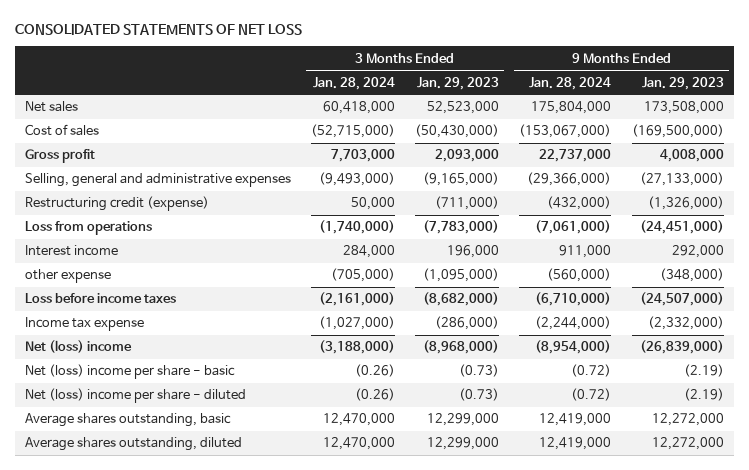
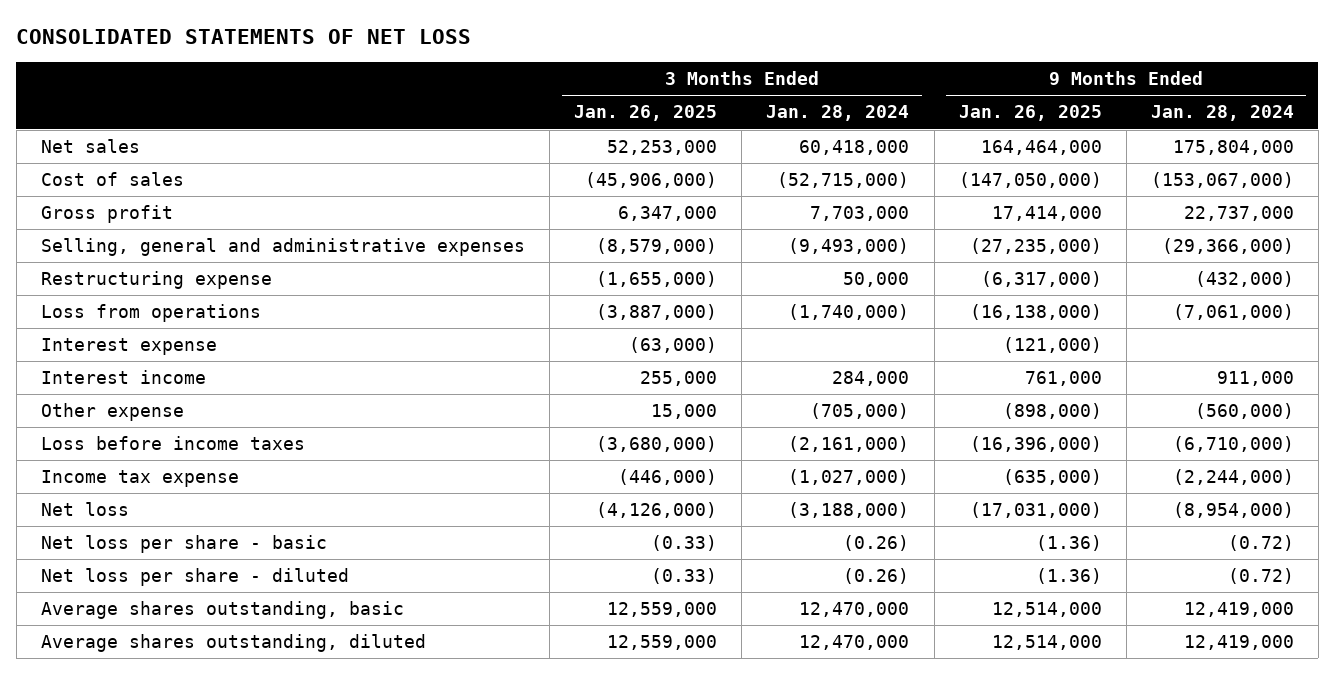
[417,76,500,90] Jan. 29, 2023 -> none
[641,76,724,90] Jan. 29, 2023 -> none
none -> [574,105,718,122] Jan. 26, 2025
none -> [958,105,1102,122] Jan. 26, 2025
[25,196,210,212] Restructuring credit (expense) -> [41,271,273,290] Restructuring expense
none -> [41,338,218,356] Interest expense
[25,269,112,284] other expense -> [41,403,185,422] Other expense
[25,340,133,354] Net (loss) income -> [41,502,130,517] Net loss
[25,364,236,380] Net (loss) income per share - basic -> [41,535,328,554] Net loss per share - basic
[25,388,247,404] Net (loss) income per share - diluted -> [41,568,350,587] Net loss per share - diluted

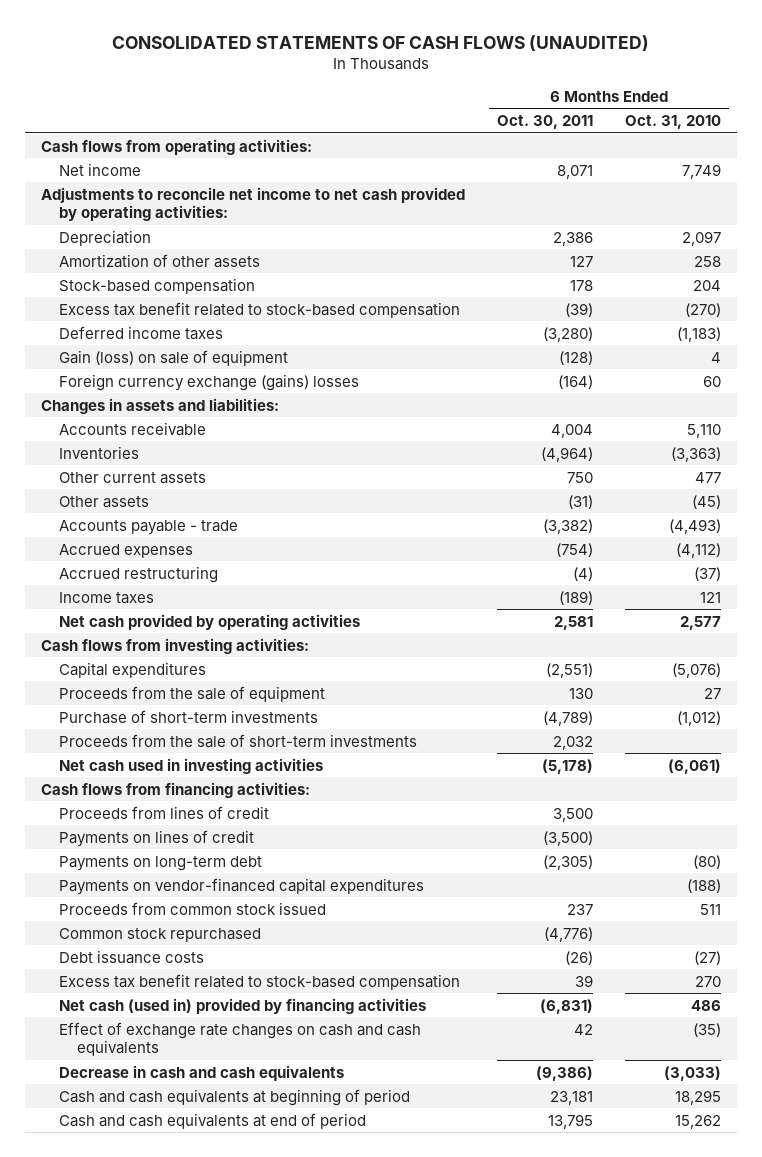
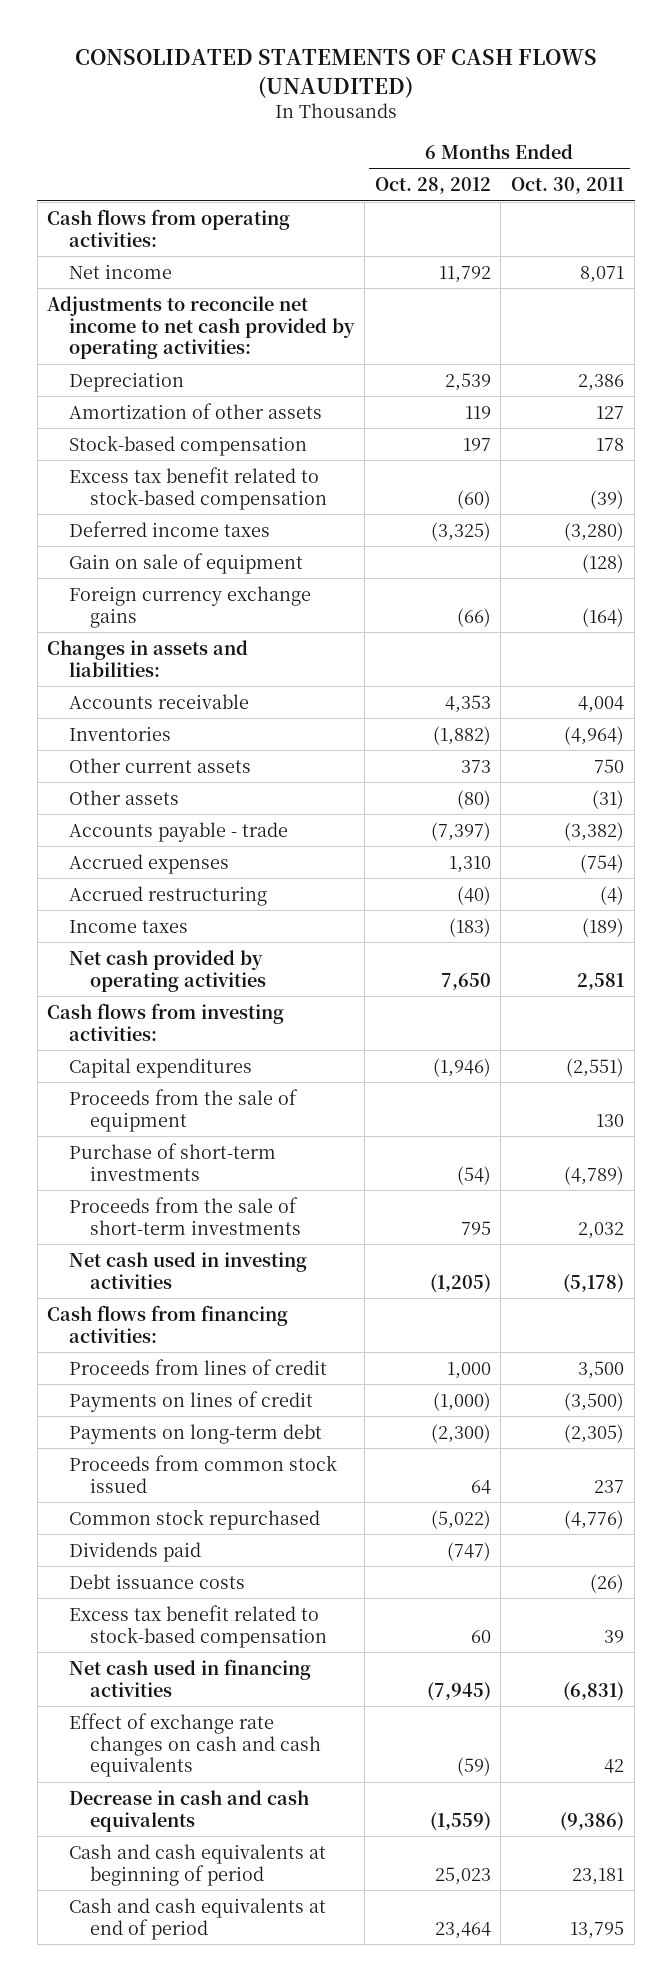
[624,115,721,130] Oct. 31, 2010 -> none
none -> [374,177,491,195] Oct. 28, 2012
[58,349,288,366] Gain (loss) on sale of equipment -> [68,552,303,574] Gain on sale of equipment
[58,373,359,391] Foreign currency exchange (gains) losses -> [68,585,311,628] Foreign currency exchange gains
[58,877,424,895] Payments on vendor-financed capital expenditures -> none
none -> [68,1541,201,1562] Dividends paid
[58,997,426,1014] Net cash (used in) provided by financing activities -> [68,1658,311,1697] Net cash used in financing activities

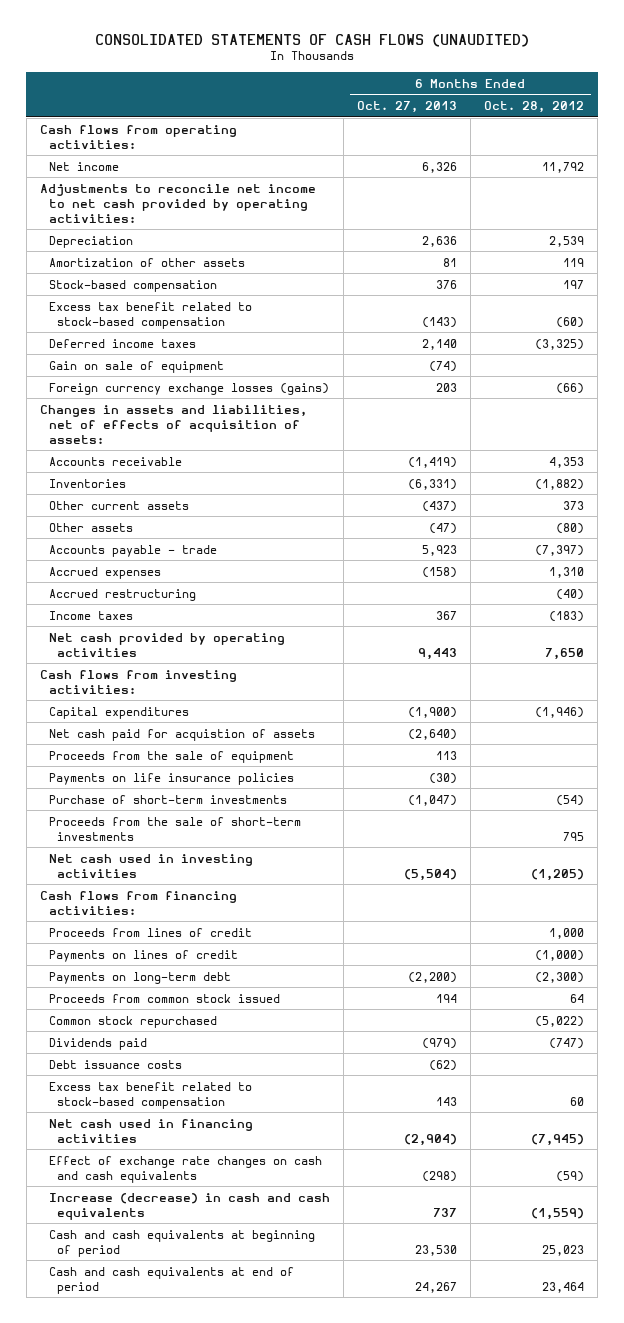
[511,177,625,195] Oct. 30, 2011 -> none
none -> [356,100,457,113] Oct. 27, 2013
[68,585,311,628] Foreign currency exchange gains -> [48,382,329,395] Foreign currency exchange losses (gains)
[47,639,249,677] Changes in assets and liabilities: -> [40,404,308,444] Changes in assets and liabilities, net of effects of acquisition of assets:
none -> [48,728,315,741] Net cash paid for acquistion of assets
none -> [48,772,294,785] Payments on life insurance policies
[68,1789,309,1832] Decrease in cash and cash equivalents -> [48,1192,330,1220] Increase (decrease) in cash and cash equivalents

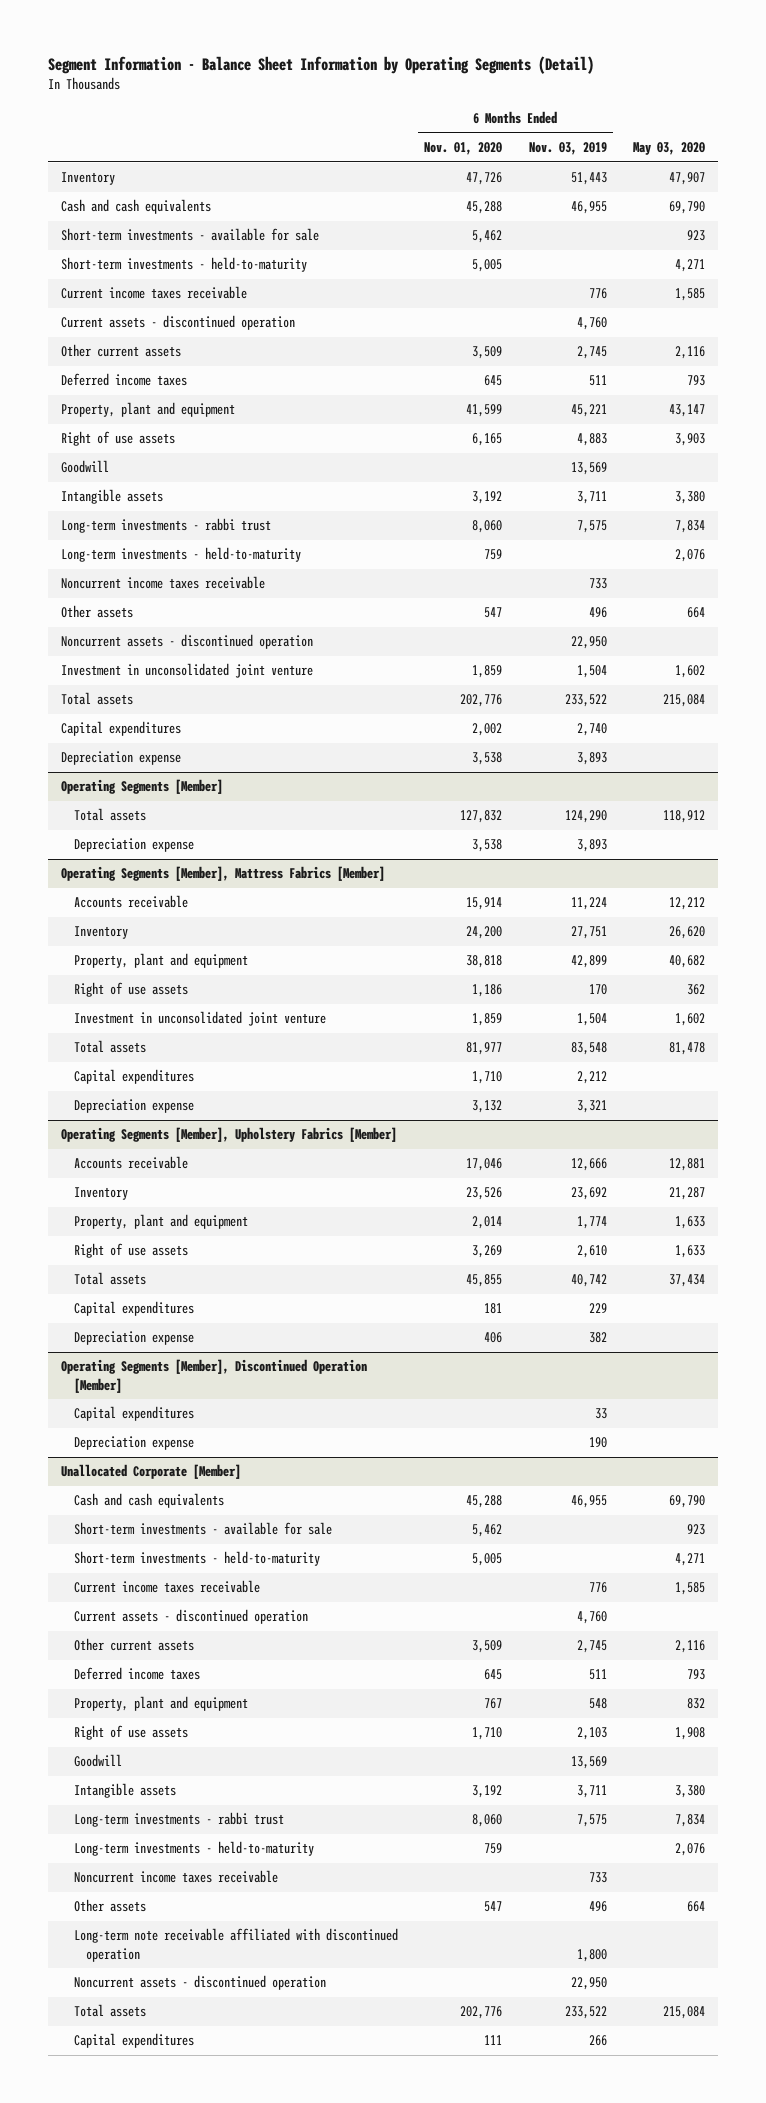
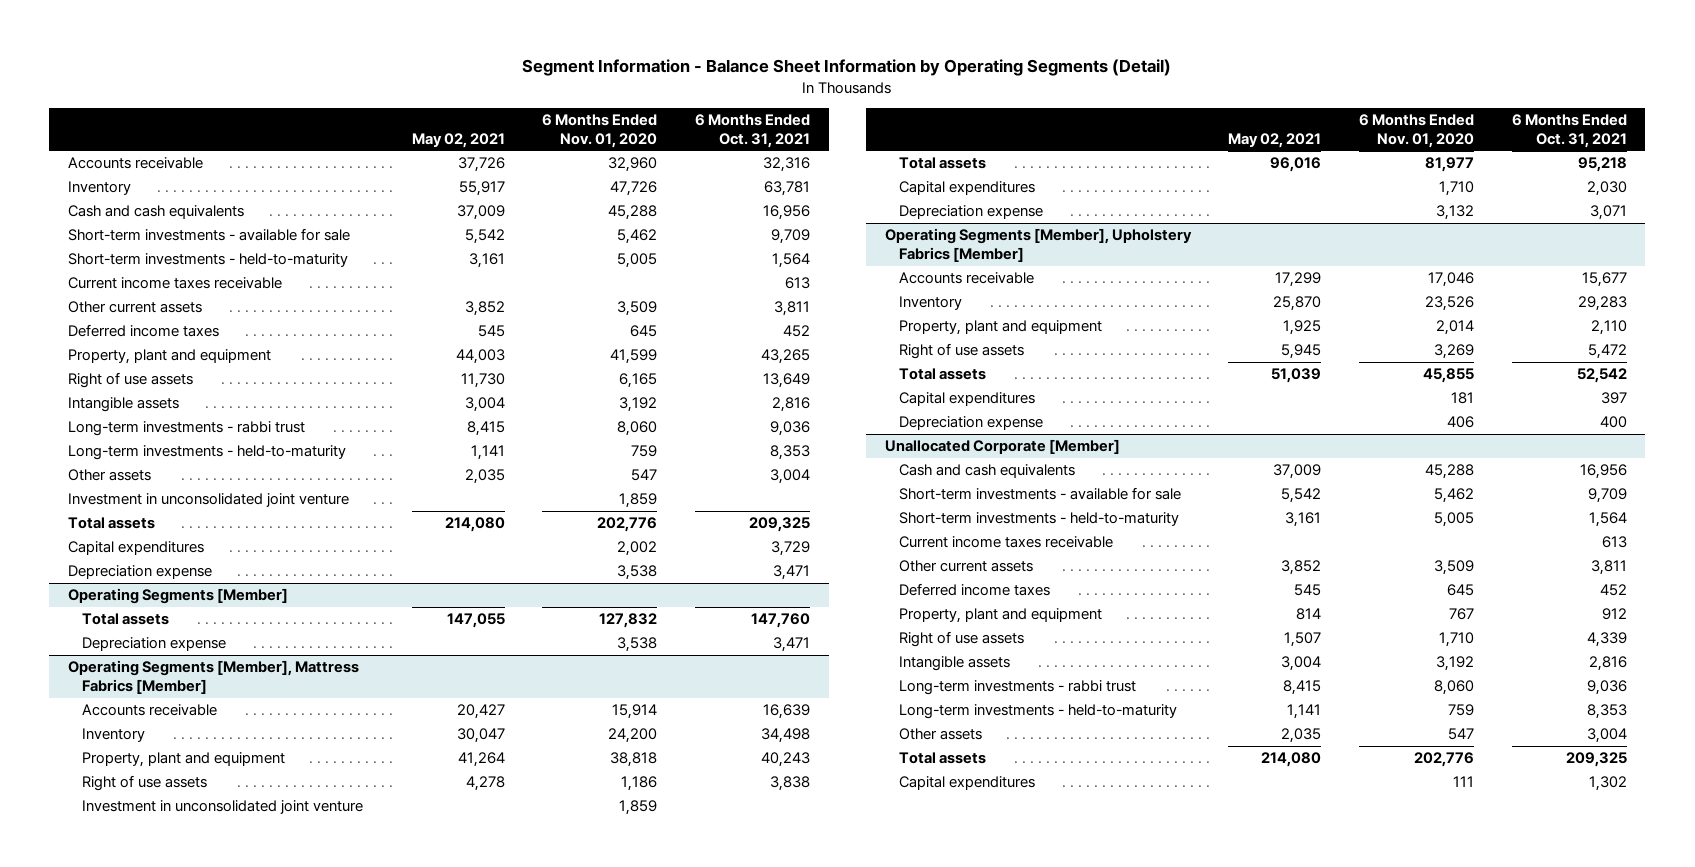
[528,142,607,156] Nov. 03, 2019 -> none
[633,142,706,156] May 03, 2020 -> none
none -> [411,132,505,148] May 02, 2021
none -> [694,113,810,148] 6 Months Ended Oct. 31, 2021
none -> [68,157,204,170] Accounts receivable
[61,315,296,331] Current assets - discontinued operation -> none
[61,460,110,474] Goodwill -> none
[61,576,266,590] Noncurrent income taxes receivable -> none
[61,634,314,650] Noncurrent assets - discontinued operation -> none
[61,1359,368,1393] Operating Segments [Member], Discontinued Operation [Member] -> none
[73,1406,194,1422] Capital expenditures -> none
[73,1436,194,1451] Depreciation expense -> none
[73,1609,308,1625] Current assets - discontinued operation -> none
[73,1754,122,1768] Goodwill -> none
[73,1870,278,1884] Noncurrent income taxes receivable -> none
[73,1928,398,1962] Long-term note receivable affiliated with discontinued operation -> none
[73,1975,326,1991] Noncurrent assets - discontinued operation -> none

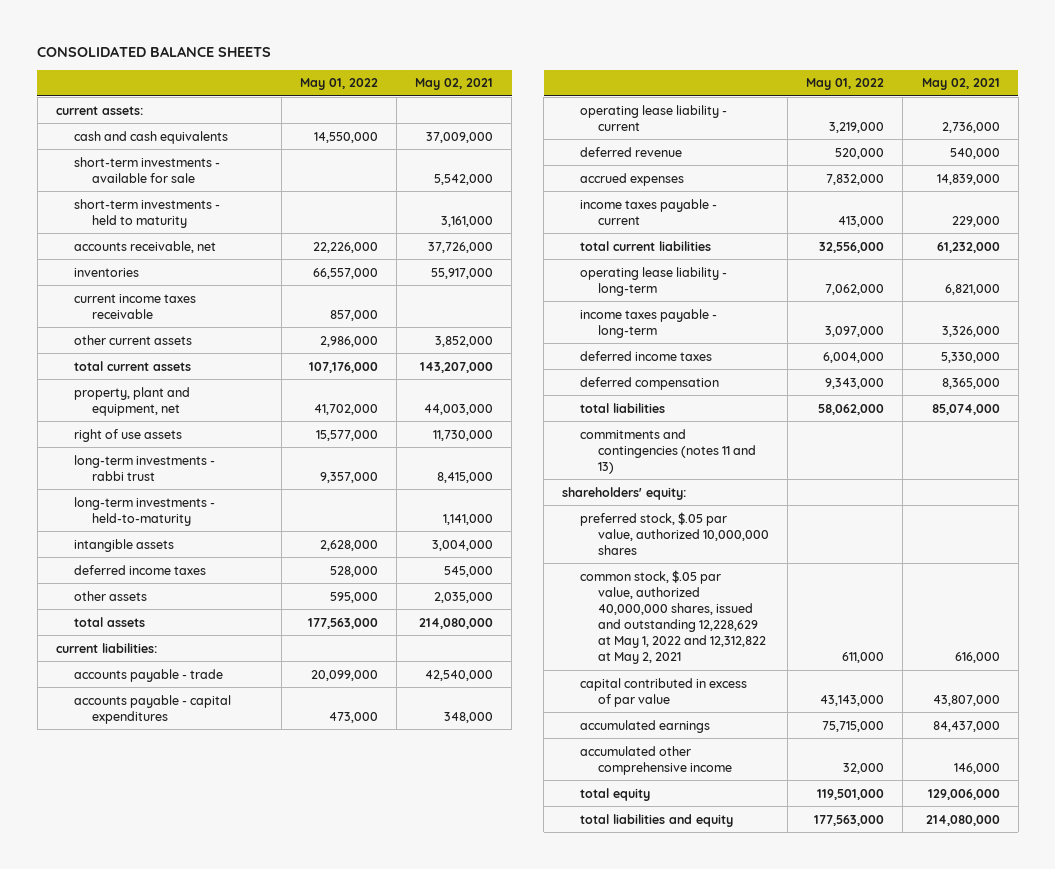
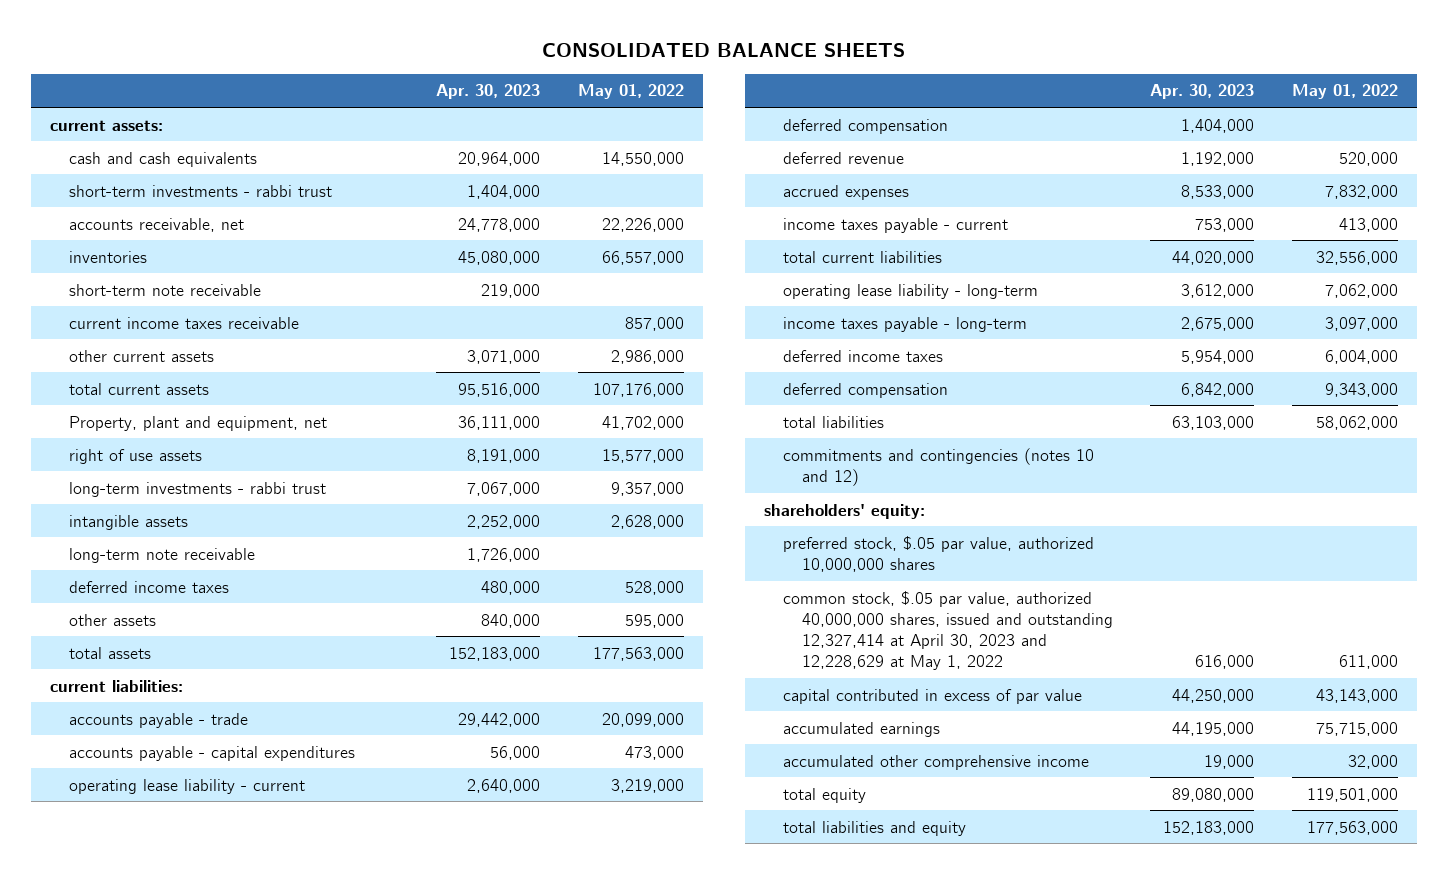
[415,78,494,91] May 02, 2021 -> none
none -> [436,84,541,100] Apr. 30, 2023
[73,156,220,183] short-term investments - available for sale -> none
[73,198,220,228] short-term investments - held to maturity -> none
none -> [68,184,332,197] short-term investments - rabbi trust
none -> [68,283,261,296] short-term note receivable
[73,386,190,416] property, plant and equipment, net -> [68,415,327,431] Property, plant and equipment, net
[73,496,215,526] long-term investments - held-to-maturity -> none
none -> [68,547,255,563] long-term note receivable
none -> [782,118,948,134] deferred compensation
[580,428,757,474] commitments and contingencies (notes 11 and 13) -> [782,447,1094,486] commitments and contingencies (notes 10 and 12)
[580,569,767,665] common stock, $.05 par value, authorized 40,000,000 shares, issued and outstanding 12,228,629 at May 1, 2022 and 12,312,822 at May 2, 2021 -> [782,590,1113,671] common stock, $.05 par value, authorized 40,000,000 shares, issued and outstanding 12,327,414 at April 30, 2023 and 12,228,629 at May 1, 2022

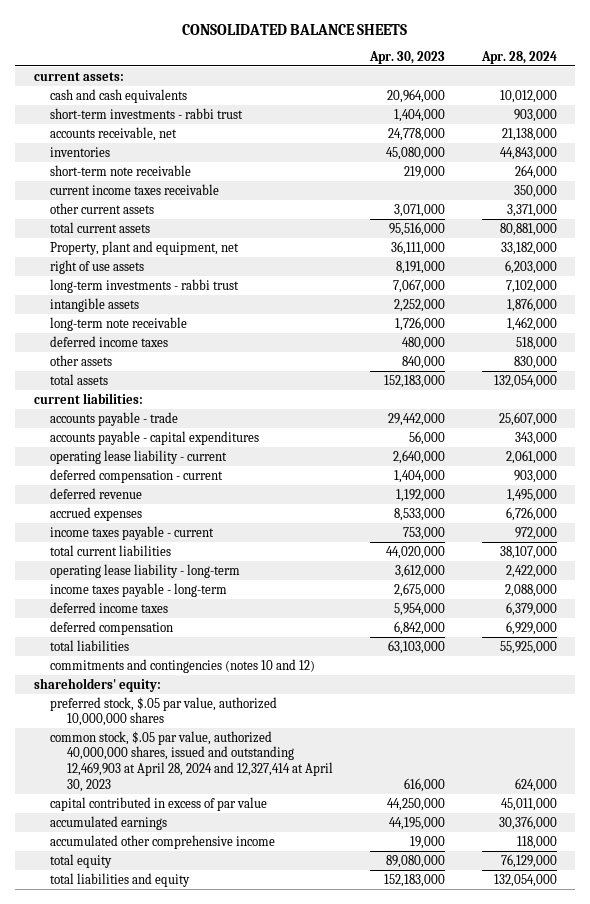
[577,84,684,100] May 01, 2022 -> none
none -> [480,50,557,64] Apr. 28, 2024
[782,118,948,134] deferred compensation -> [50,468,224,483] deferred compensation - current
[782,590,1113,671] common stock, $.05 par value, authorized 40,000,000 shares, issued and outstanding 12,327,414 at April 30, 2023 and 12,228,629 at May 1, 2022 -> [50,730,334,792] common stock, $.05 par value, authorized 40,000,000 shares, issued and outstanding 12,469,903 at April 28, 2024 and 12,327,414 at April 30, 2023

